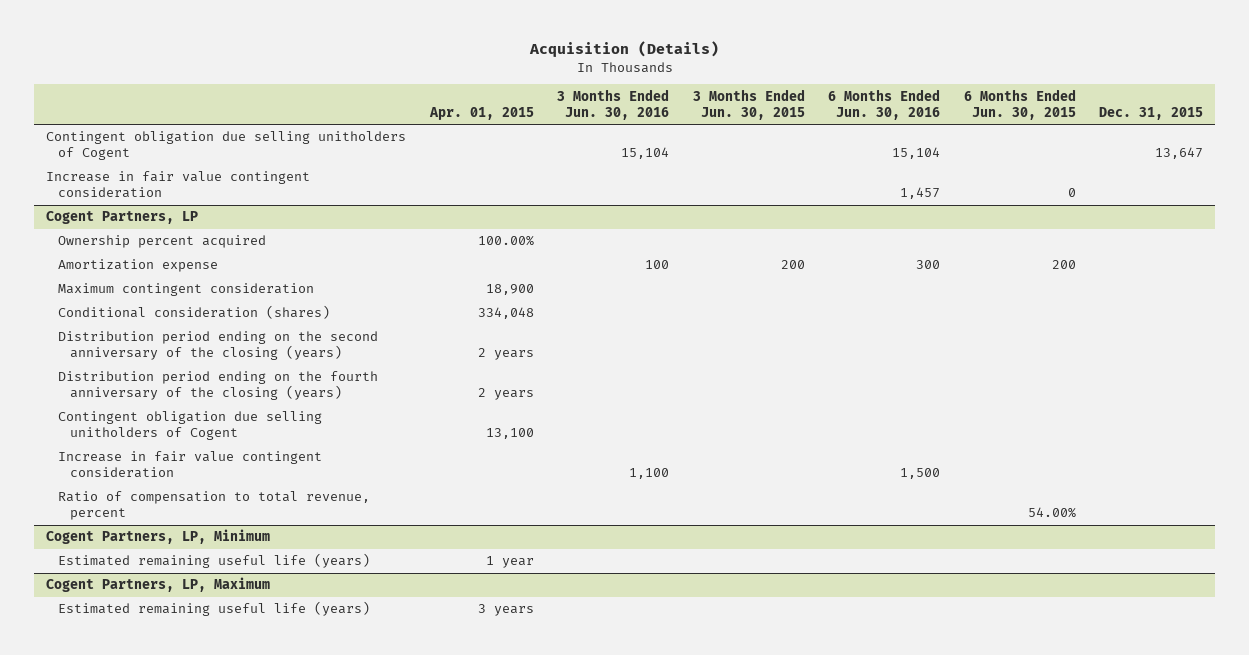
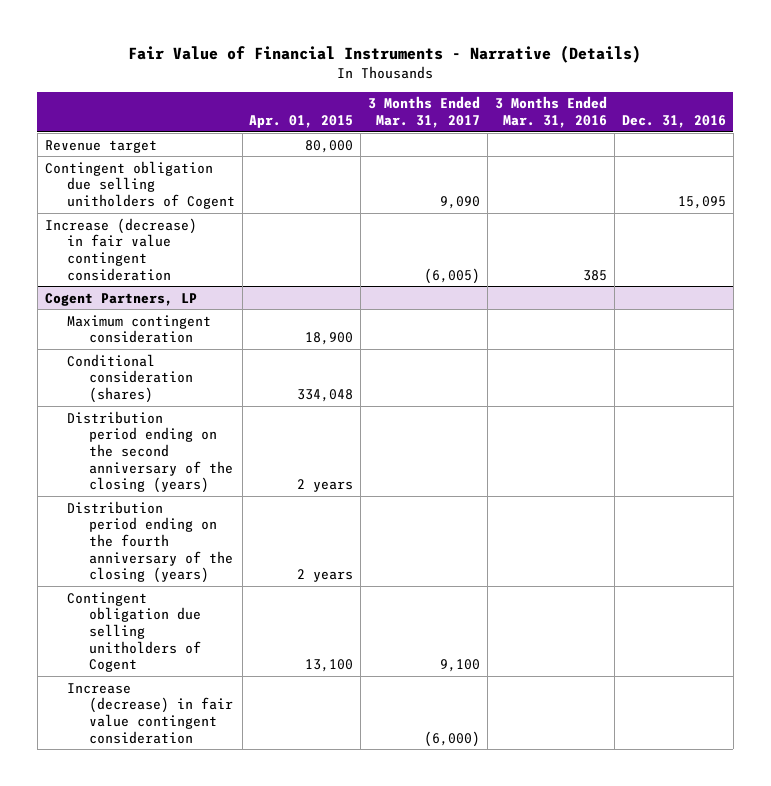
[528,41,719,58] Acquisition (Details) -> [128,45,642,64] Fair Value of Financial Instruments - Narrative (Details)
[557,88,670,120] 3 Months Ended Jun. 30, 2016 -> none
[692,88,805,120] 3 Months Ended Jun. 30, 2015 -> none
[828,88,941,120] 6 Months Ended Jun. 30, 2016 -> none
[963,88,1076,120] 6 Months Ended Jun. 30, 2015 -> none
[1099,106,1204,120] Dec. 31, 2015 -> none
none -> [368,96,481,129] 3 Months Ended Mar. 31, 2017
none -> [495,96,608,129] 3 Months Ended Mar. 31, 2016
none -> [621,115,726,129] Dec. 31, 2016
none -> [44,139,157,153] Revenue target
[46,171,311,199] Increase in fair value contingent consideration -> [44,217,197,281] Increase (decrease) in fair value contingent consideration
[58,235,267,249] Ownership percent acquired -> none
[58,259,219,273] Amortization expense -> none
[58,491,371,521] Ratio of compensation to total revenue, percent -> none
[46,529,271,545] Cogent Partners, LP, Minimum -> none
[58,553,371,569] Estimated remaining useful life (years) -> none
[46,577,271,593] Cogent Partners, LP, Maximum -> none
[58,601,371,617] Estimated remaining useful life (years) -> none
[58,451,323,479] Increase in fair value contingent consideration -> [66,682,233,744] Increase (decrease) in fair value contingent consideration

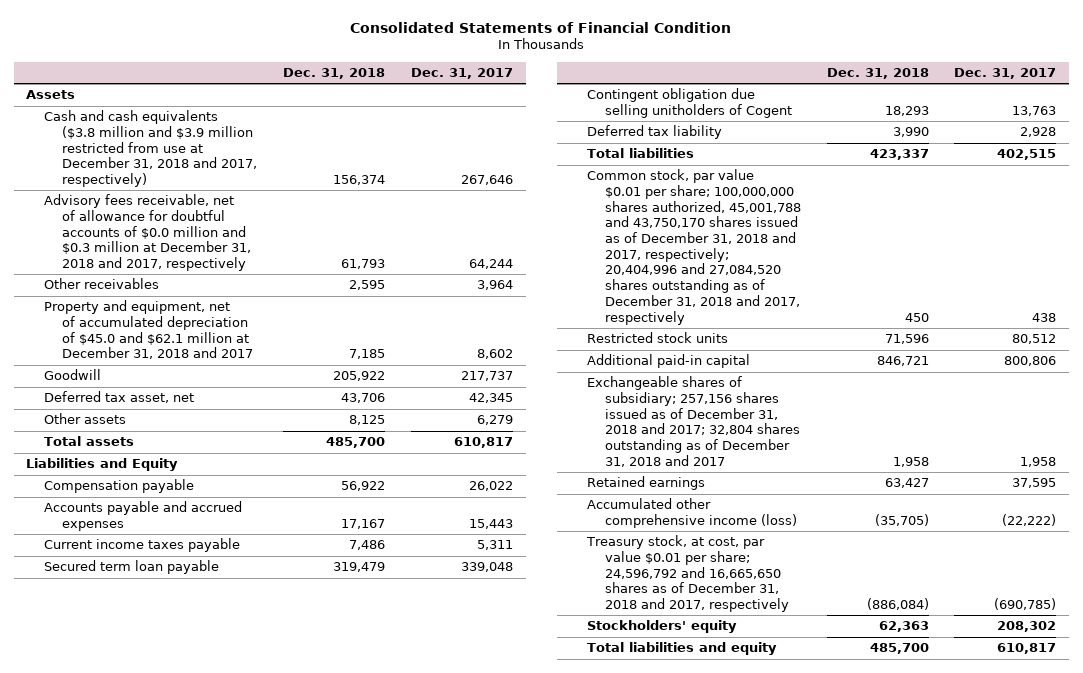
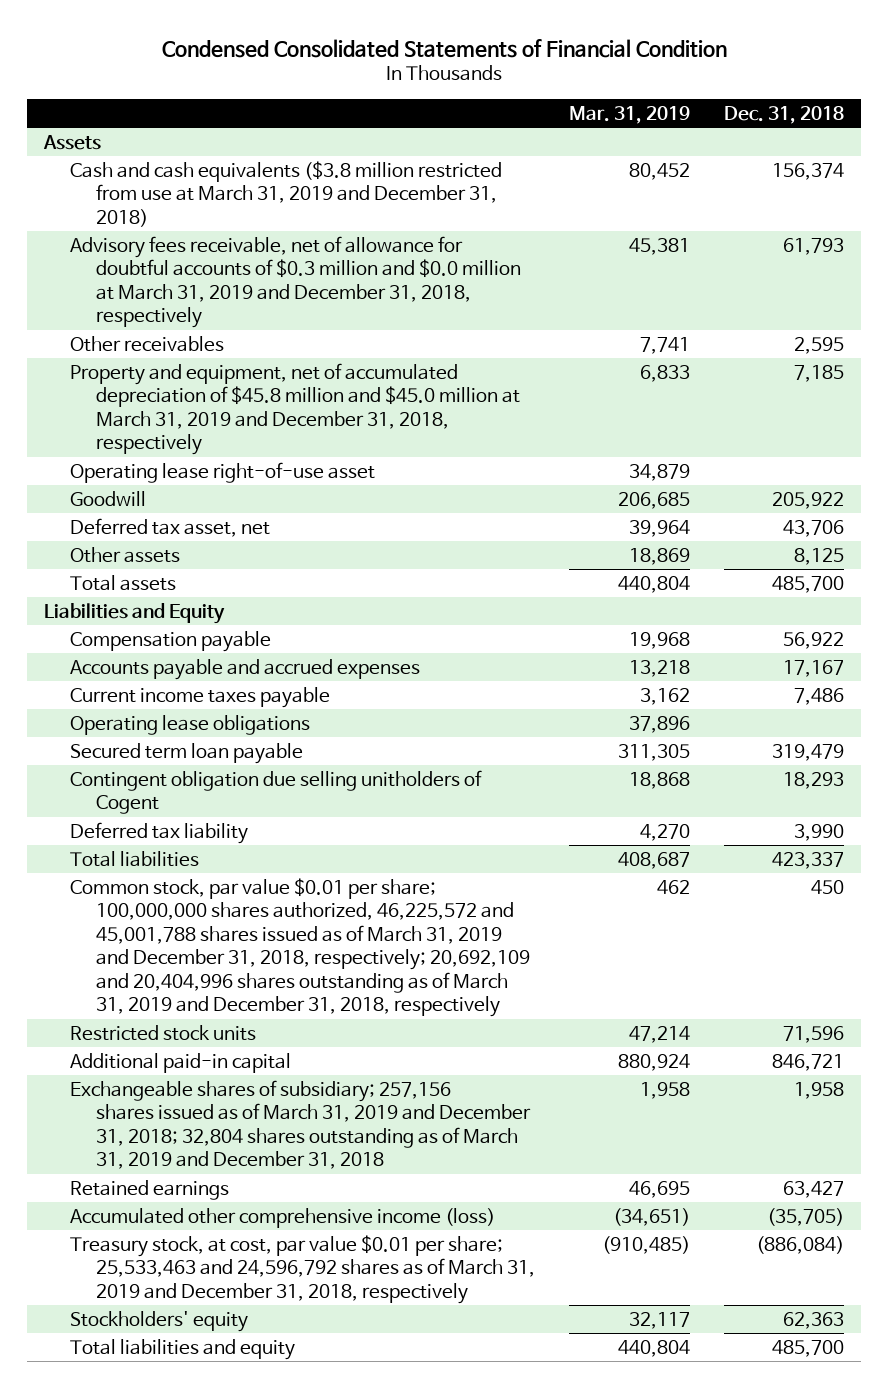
[350,21,732,33] Consolidated Statements of Financial Condition -> [161,38,727,58] Condensed Consolidated Statements of Financial Condition
[411,67,514,79] Dec. 31, 2017 -> none
none -> [568,105,690,124] Mar. 31, 2019
[43,110,257,188] Cash and cash equivalents ($3.8 million and $3.9 million restricted from use at December 31, 2018 and 2017, respectively) -> [69,160,502,227] Cash and cash equivalents ($3.8 million restricted from use at March 31, 2019 and December 31, 2018)
[43,194,251,272] Advisory fees receivable, net of allowance for doubtful accounts of $0.0 million and $0.3 million at December 31, 2018 and 2017, respectively -> [69,235,521,329] Advisory fees receivable, net of allowance for doubtful accounts of $0.3 million and $0.0 million at March 31, 2019 and December 31, 2018, respectively
[43,300,253,360] Property and equipment, net of accumulated depreciation of $45.0 and $62.1 million at December 31, 2018 and 2017 -> [69,362,520,456] Property and equipment, net of accumulated depreciation of $45.8 million and $45.0 million at March 31, 2019 and December 31, 2018, respectively
none -> [69,461,375,483] Operating lease right-of-use asset
none -> [69,714,310,735] Operating lease obligations
[587,169,801,325] Common stock, par value $0.01 per share; 100,000,000 shares authorized, 45,001,788 and 43,750,170 shares issued as of December 31, 2018 and 2017, respectively; 20,404,996 and 27,084,520 shares outstanding as of December 31, 2018 and 2017, respectively -> [69,877,530,1018] Common stock, par value $0.01 per share; 100,000,000 shares authorized, 46,225,572 and 45,001,788 shares issued as of March 31, 2019 and December 31, 2018, respectively; 20,692,109 and 20,404,996 shares outstanding as of March 31, 2019 and December 31, 2018, respectively
[587,376,800,467] Exchangeable shares of subsidiary; 257,156 shares issued as of December 31, 2018 and 2017; 32,804 shares outstanding as of December 31, 2018 and 2017 -> [69,1079,531,1170] Exchangeable shares of subsidiary; 257,156 shares issued as of March 31, 2019 and December 31, 2018; 32,804 shares outstanding as of March 31, 2019 and December 31, 2018
[586,535,789,613] Treasury stock, at cost, par value $0.01 per share; 24,596,792 and 16,665,650 shares as of December 31, 2018 and 2017, respectively -> [69,1234,535,1304] Treasury stock, at cost, par value $0.01 per share; 25,533,463 and 24,596,792 shares as of March 31, 2019 and December 31, 2018, respectively

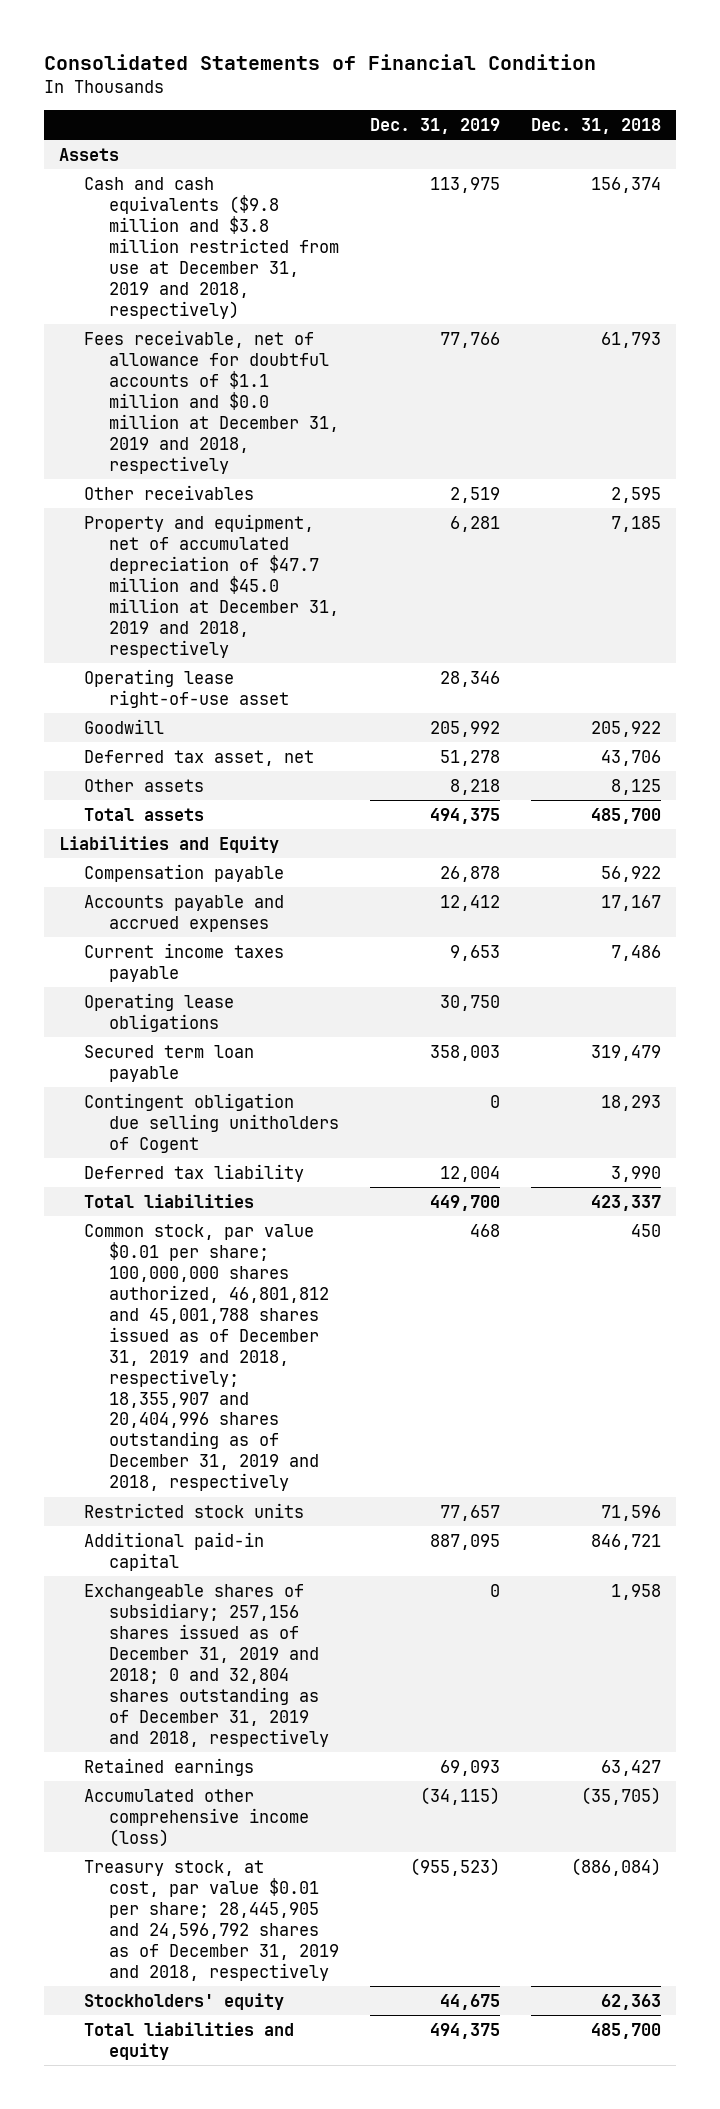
[161,38,727,58] Condensed Consolidated Statements of Financial Condition -> [43,54,596,71] Consolidated Statements of Financial Condition
[568,105,690,124] Mar. 31, 2019 -> none
none -> [369,117,500,134] Dec. 31, 2019
[69,160,502,227] Cash and cash equivalents ($3.8 million restricted from use at March 31, 2019 and December 31, 2018) -> [84,176,339,319] Cash and cash equivalents ($9.8 million and $3.8 million restricted from use at December 31, 2019 and 2018, respectively)
[69,235,521,329] Advisory fees receivable, net of allowance for doubtful accounts of $0.3 million and $0.0 million at March 31, 2019 and December 31, 2018, respectively -> [84,329,339,474] Fees receivable, net of allowance for doubtful accounts of $1.1 million and $0.0 million at December 31, 2019 and 2018, respectively
[69,362,520,456] Property and equipment, net of accumulated depreciation of $45.8 million and $45.0 million at March 31, 2019 and December 31, 2018, respectively -> [84,513,339,658] Property and equipment, net of accumulated depreciation of $47.7 million and $45.0 million at December 31, 2019 and 2018, respectively
[69,877,530,1018] Common stock, par value $0.01 per share; 100,000,000 shares authorized, 46,225,572 and 45,001,788 shares issued as of March 31, 2019 and December 31, 2018, respectively; 20,692,109 and 20,404,996 shares outstanding as of March 31, 2019 and December 31, 2018, respectively -> [84,1223,329,1492] Common stock, par value $0.01 per share; 100,000,000 shares authorized, 46,801,812 and 45,001,788 shares issued as of December 31, 2019 and 2018, respectively; 18,355,907 and 20,404,996 shares outstanding as of December 31, 2019 and 2018, respectively
[69,1079,531,1170] Exchangeable shares of subsidiary; 257,156 shares issued as of March 31, 2019 and December 31, 2018; 32,804 shares outstanding as of March 31, 2019 and December 31, 2018 -> [84,1583,329,1747] Exchangeable shares of subsidiary; 257,156 shares issued as of December 31, 2019 and 2018; 0 and 32,804 shares outstanding as of December 31, 2019 and 2018, respectively
[69,1234,535,1304] Treasury stock, at cost, par value $0.01 per share; 25,533,463 and 24,596,792 shares as of March 31, 2019 and December 31, 2018, respectively -> [84,1859,339,1981] Treasury stock, at cost, par value $0.01 per share; 28,445,905 and 24,596,792 shares as of December 31, 2019 and 2018, respectively

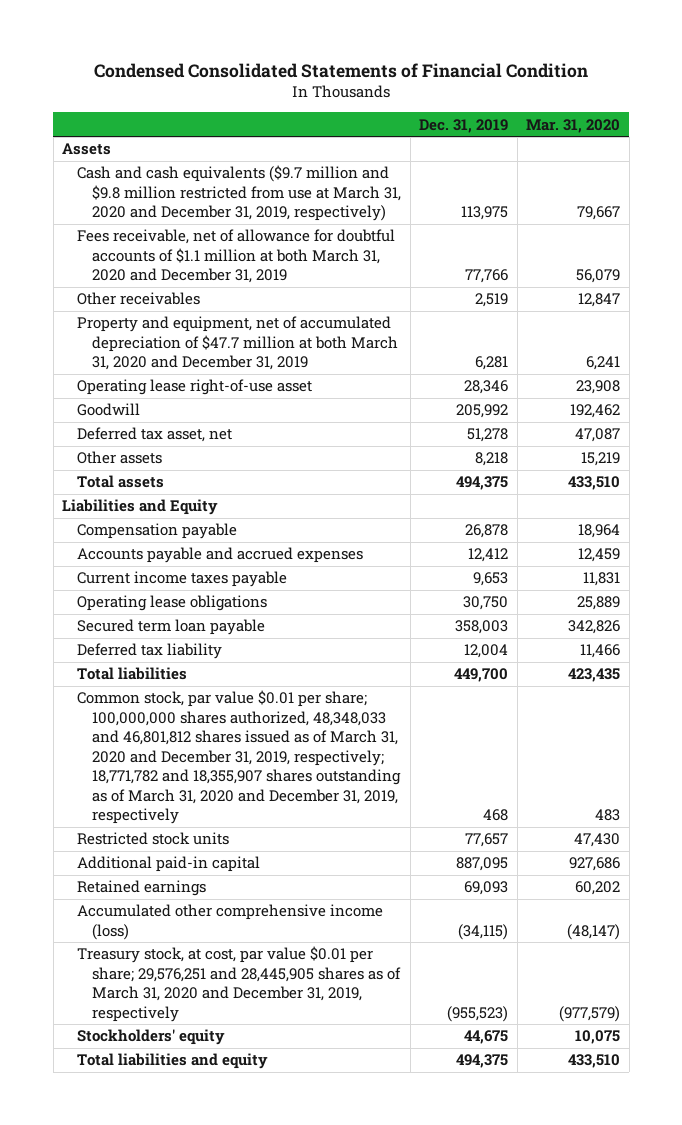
[43,54,596,71] Consolidated Statements of Financial Condition -> [94,62,589,78] Condensed Consolidated Statements of Financial Condition
[530,117,661,134] Dec. 31, 2018 -> none
none -> [526,118,621,133] Mar. 31, 2020
[84,176,339,319] Cash and cash equivalents ($9.8 million and $3.8 million restricted from use at December 31, 2019 and 2018, respectively) -> [77,165,402,222] Cash and cash equivalents ($9.7 million and $9.8 million restricted from use at March 31, 2020 and December 31, 2019, respectively)
[84,329,339,474] Fees receivable, net of allowance for doubtful accounts of $1.1 million and $0.0 million at December 31, 2019 and 2018, respectively -> [77,229,396,284] Fees receivable, net of allowance for doubtful accounts of $1.1 million at both March 31, 2020 and December 31, 2019
[84,513,339,658] Property and equipment, net of accumulated depreciation of $47.7 million and $45.0 million at December 31, 2019 and 2018, respectively -> [77,316,399,371] Property and equipment, net of accumulated depreciation of $47.7 million at both March 31, 2020 and December 31, 2019
[84,1092,339,1153] Contingent obligation due selling unitholders of Cogent -> none
[84,1223,329,1492] Common stock, par value $0.01 per share; 100,000,000 shares authorized, 46,801,812 and 45,001,788 shares issued as of December 31, 2019 and 2018, respectively; 18,355,907 and 20,404,996 shares outstanding as of December 31, 2019 and 2018, respectively -> [77,690,402,825] Common stock, par value $0.01 per share; 100,000,000 shares authorized, 48,348,033 and 46,801,812 shares issued as of March 31, 2020 and December 31, 2019, respectively; 18,771,782 and 18,355,907 shares outstanding as of March 31, 2020 and December 31, 2019, respectively
[84,1583,329,1747] Exchangeable shares of subsidiary; 257,156 shares issued as of December 31, 2019 and 2018; 0 and 32,804 shares outstanding as of December 31, 2019 and 2018, respectively -> none
[84,1859,339,1981] Treasury stock, at cost, par value $0.01 per share; 28,445,905 and 24,596,792 shares as of December 31, 2019 and 2018, respectively -> [77,946,402,1022] Treasury stock, at cost, par value $0.01 per share; 29,576,251 and 28,445,905 shares as of March 31, 2020 and December 31, 2019, respectively

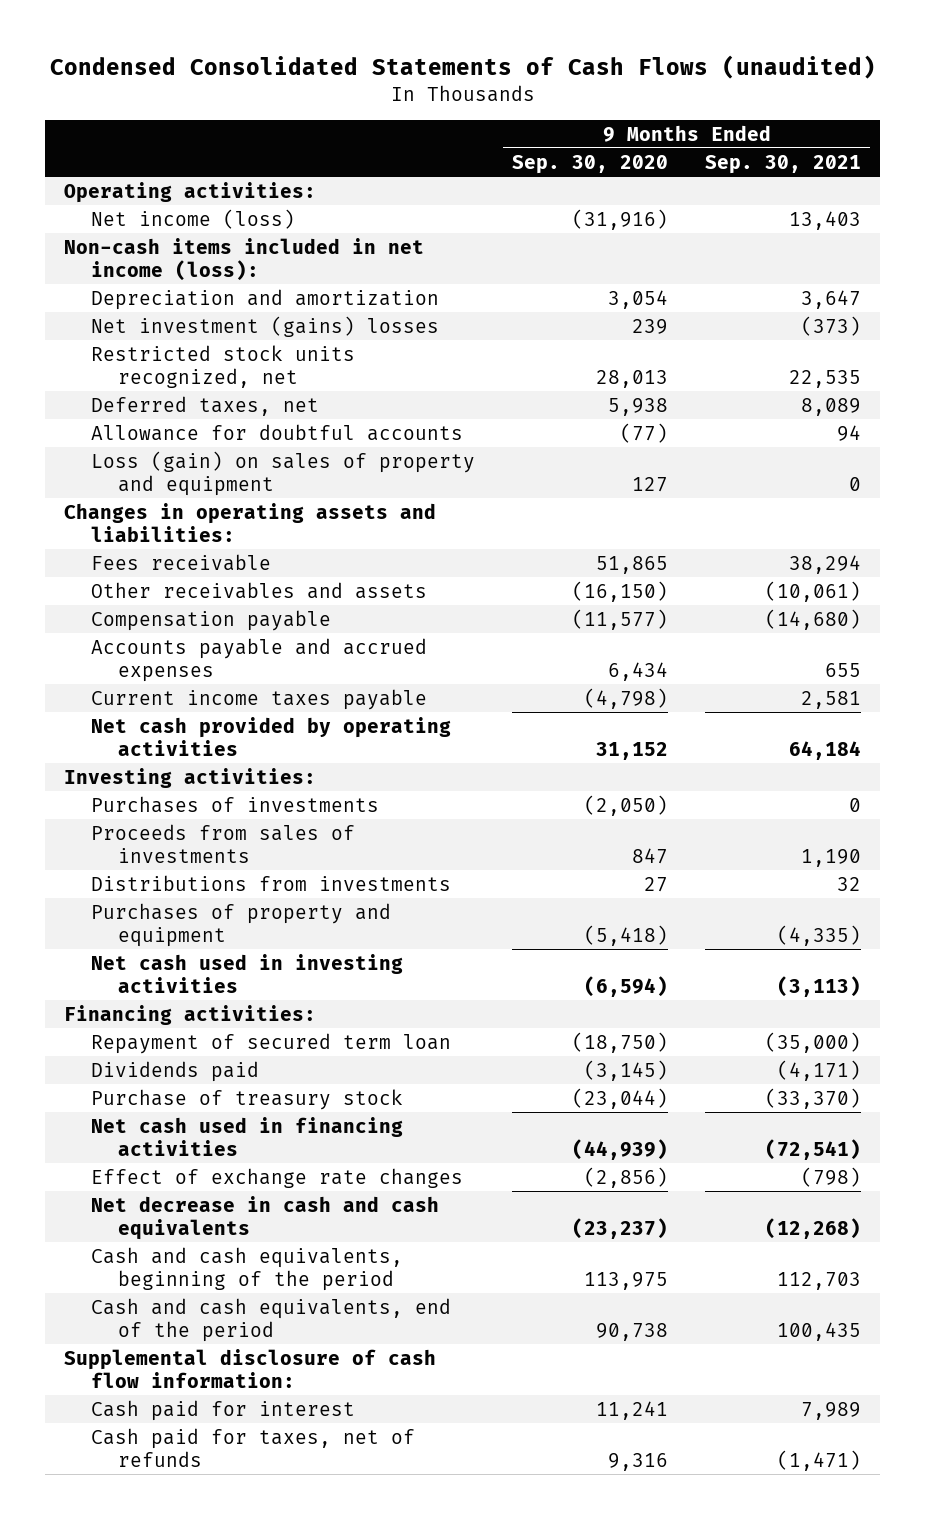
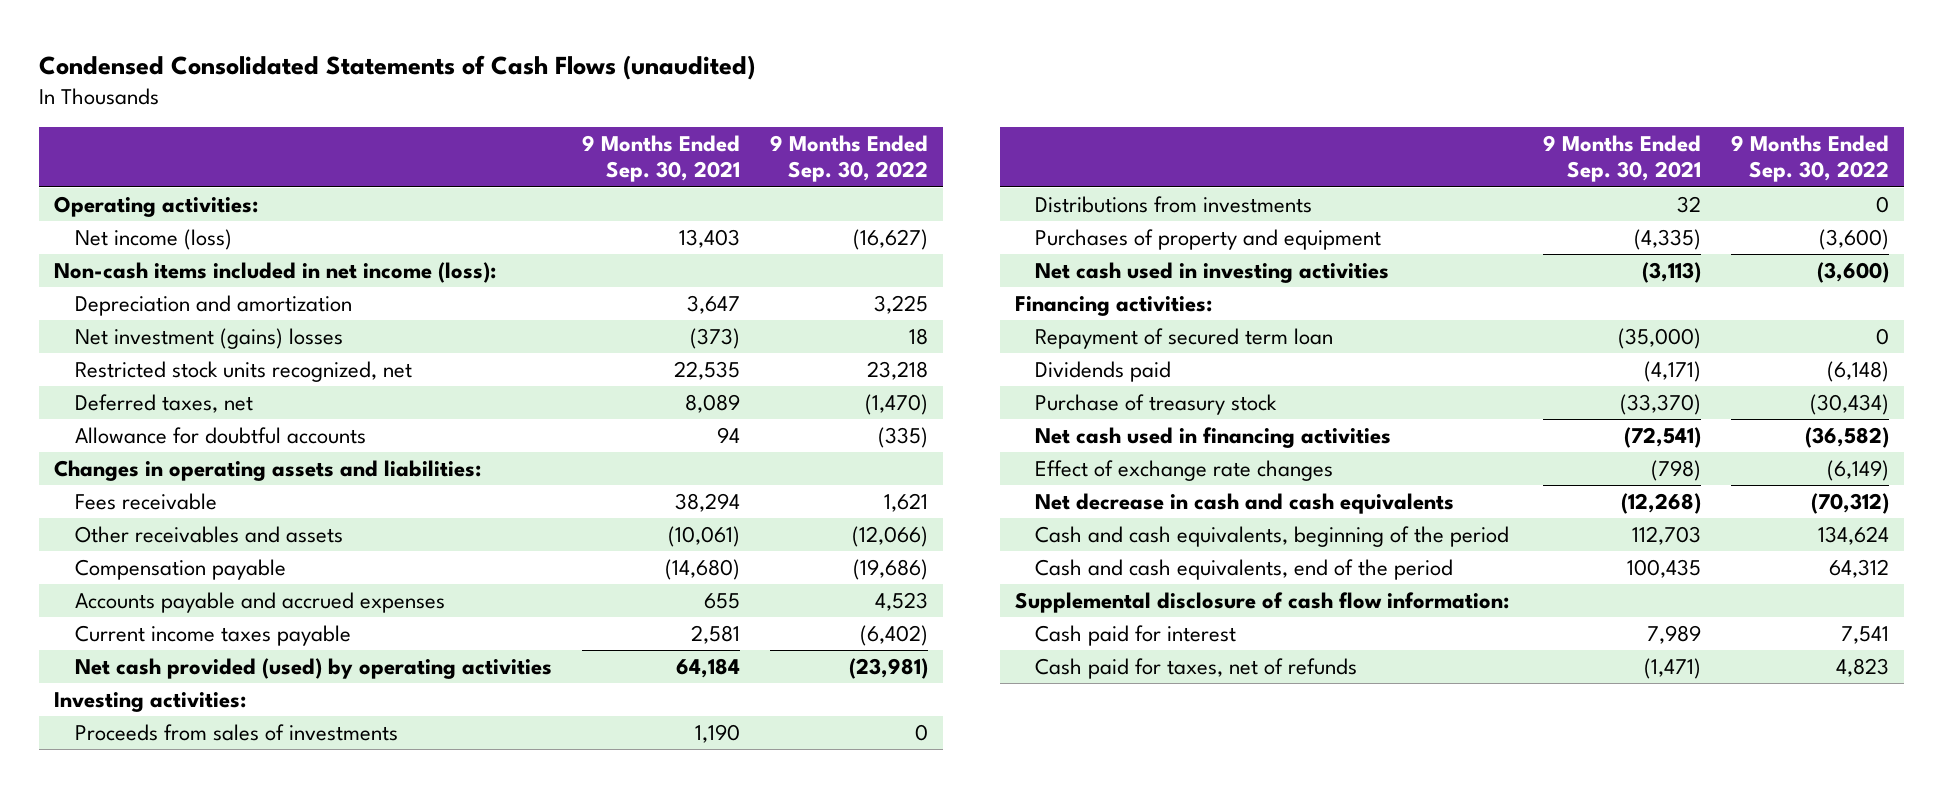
[512,154,669,174] Sep. 30, 2020 -> none
none -> [770,134,929,183] 9 Months Ended Sep. 30, 2022
[91,450,476,496] Loss (gain) on sales of property and equipment -> none
[91,716,452,756] Net cash provided by operating activities -> [74,658,552,680] Net cash provided (used) by operating activities
[91,795,380,813] Purchases of investments -> none

